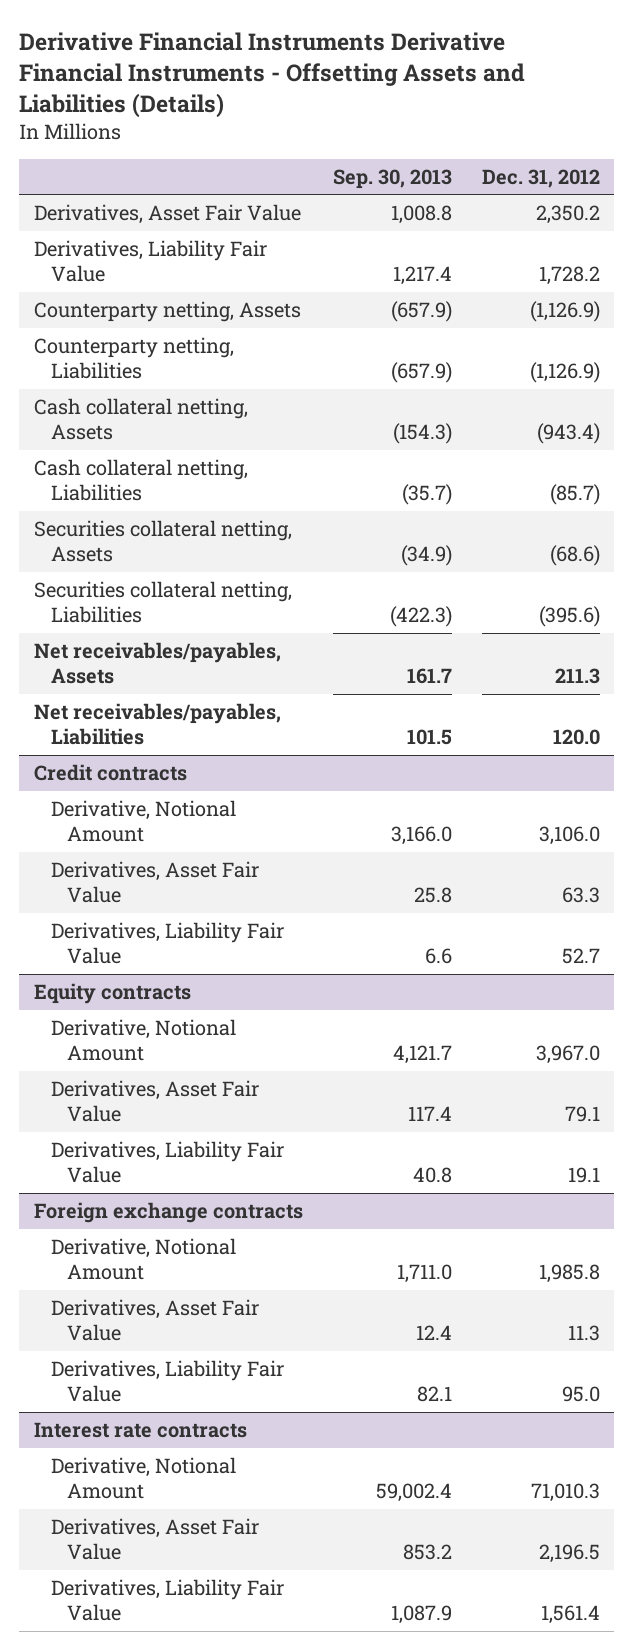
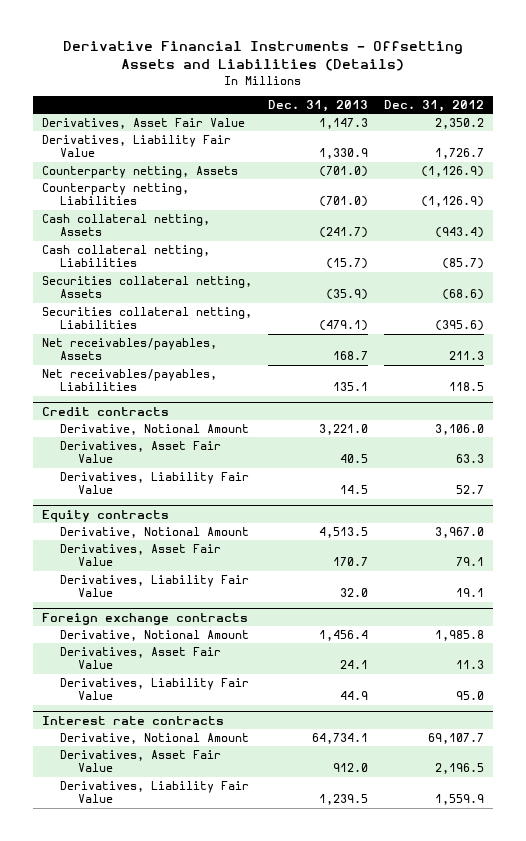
[19,32,526,118] Derivative Financial Instruments Derivative Financial Instruments - Offsetting Assets and Liabilities (Details) -> [63,41,464,72] Derivative Financial Instruments - Offsetting Assets and Liabilities (Details)
[332,168,452,189] Sep. 30, 2013 -> none
none -> [268,100,369,113] Dec. 31, 2013
[538,266,600,286] 1,728.2 -> [435,148,485,160] 1,726.7
[552,729,600,746] 120.0 -> [449,382,485,392] 118.5
[530,1483,600,1503] 71,010.3 -> [428,733,485,745] 69,107.7
[540,1605,600,1625] 1,561.4 -> [435,794,485,806] 1,559.9

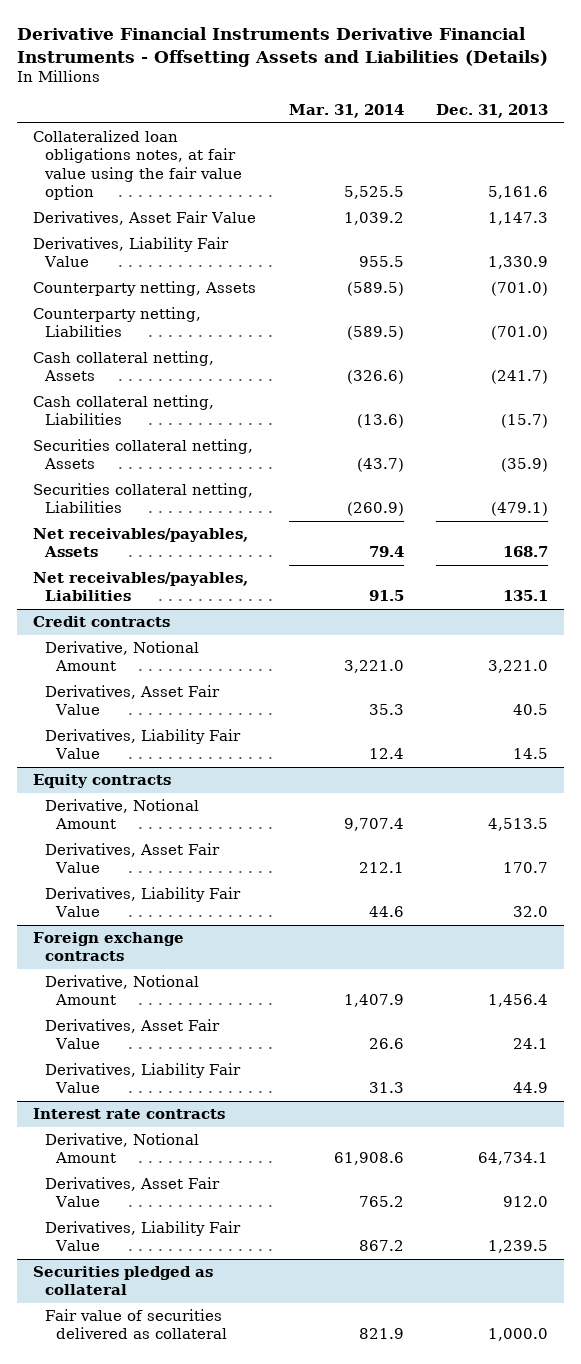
[63,41,464,72] Derivative Financial Instruments - Offsetting Assets and Liabilities (Details) -> [17,26,549,67] Derivative Financial Instruments Derivative Financial Instruments - Offsetting Assets and Liabilities (Details)
[384,100,485,113] Dec. 31, 2012 -> none
none -> [288,104,404,119] Mar. 31, 2014
none -> [33,130,242,200] Collateralized loan obligations notes, at fair value using the fair value option
none -> [33,1266,214,1296] Securities pledged as collateral
none -> [44,1309,228,1340] Fair value of securities delivered as collateral

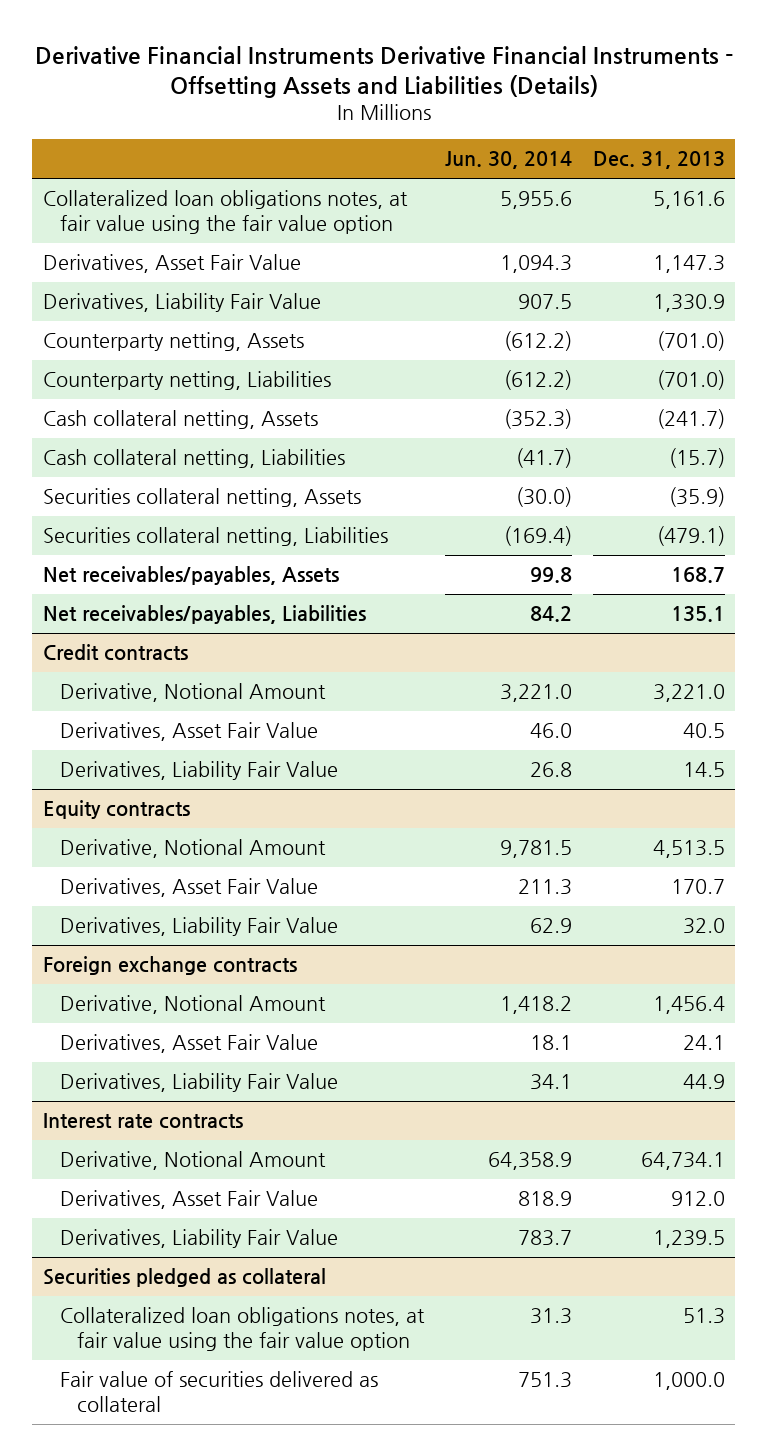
[288,104,404,119] Mar. 31, 2014 -> none
none -> [444,151,572,170] Jun. 30, 2014
none -> [59,1307,425,1352] Collateralized loan obligations notes, at fair value using the fair value option

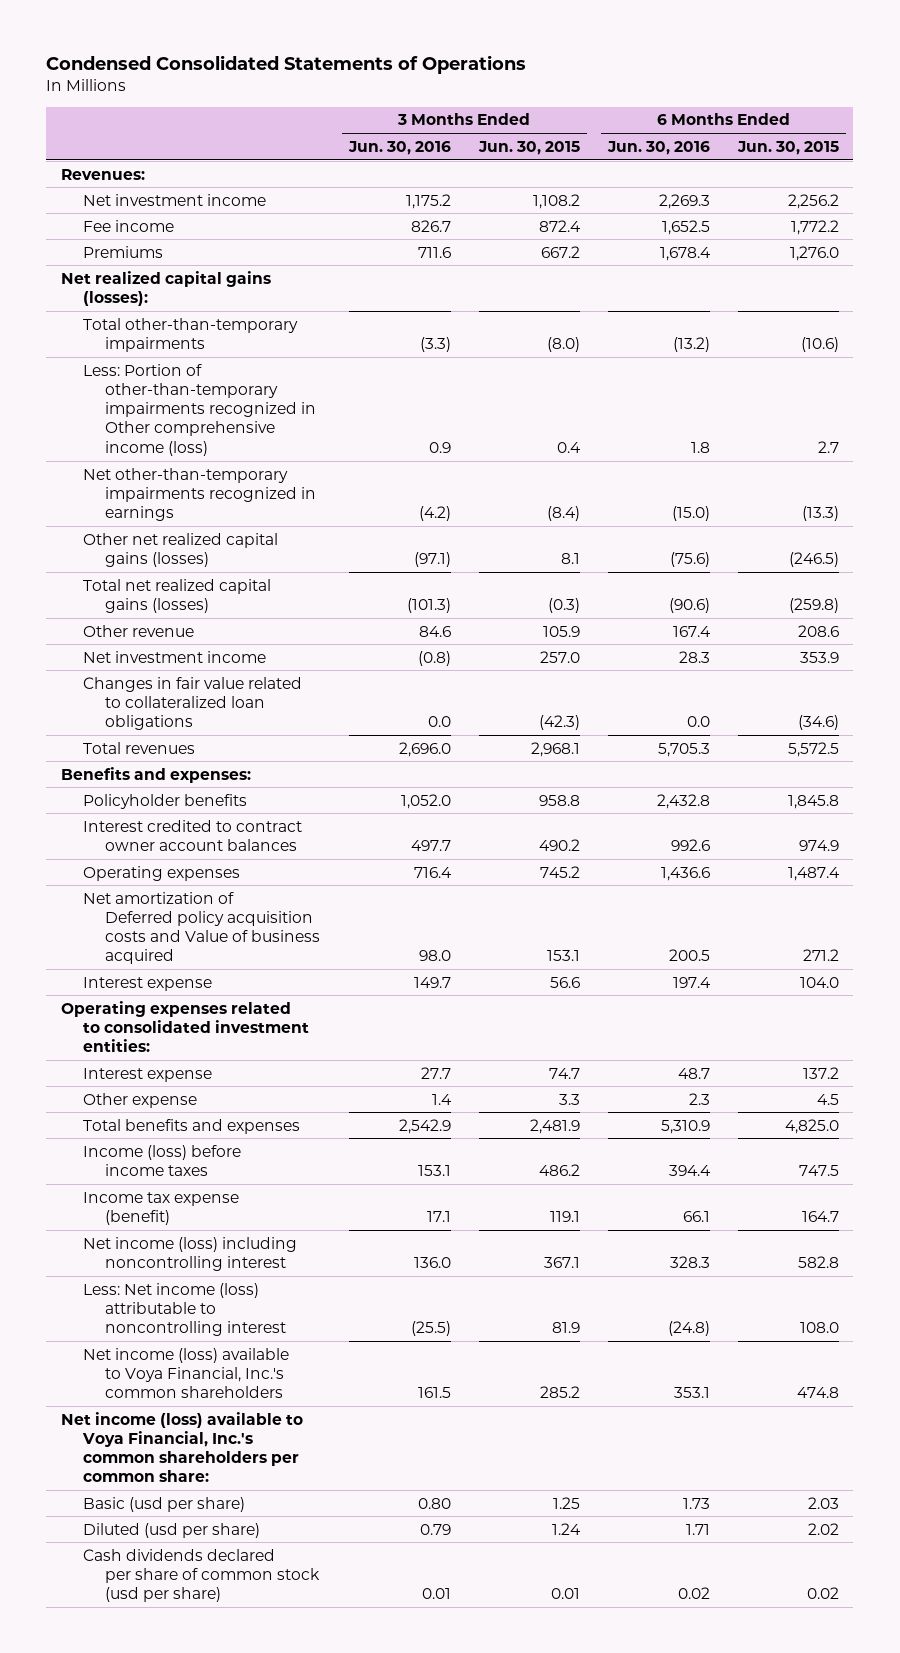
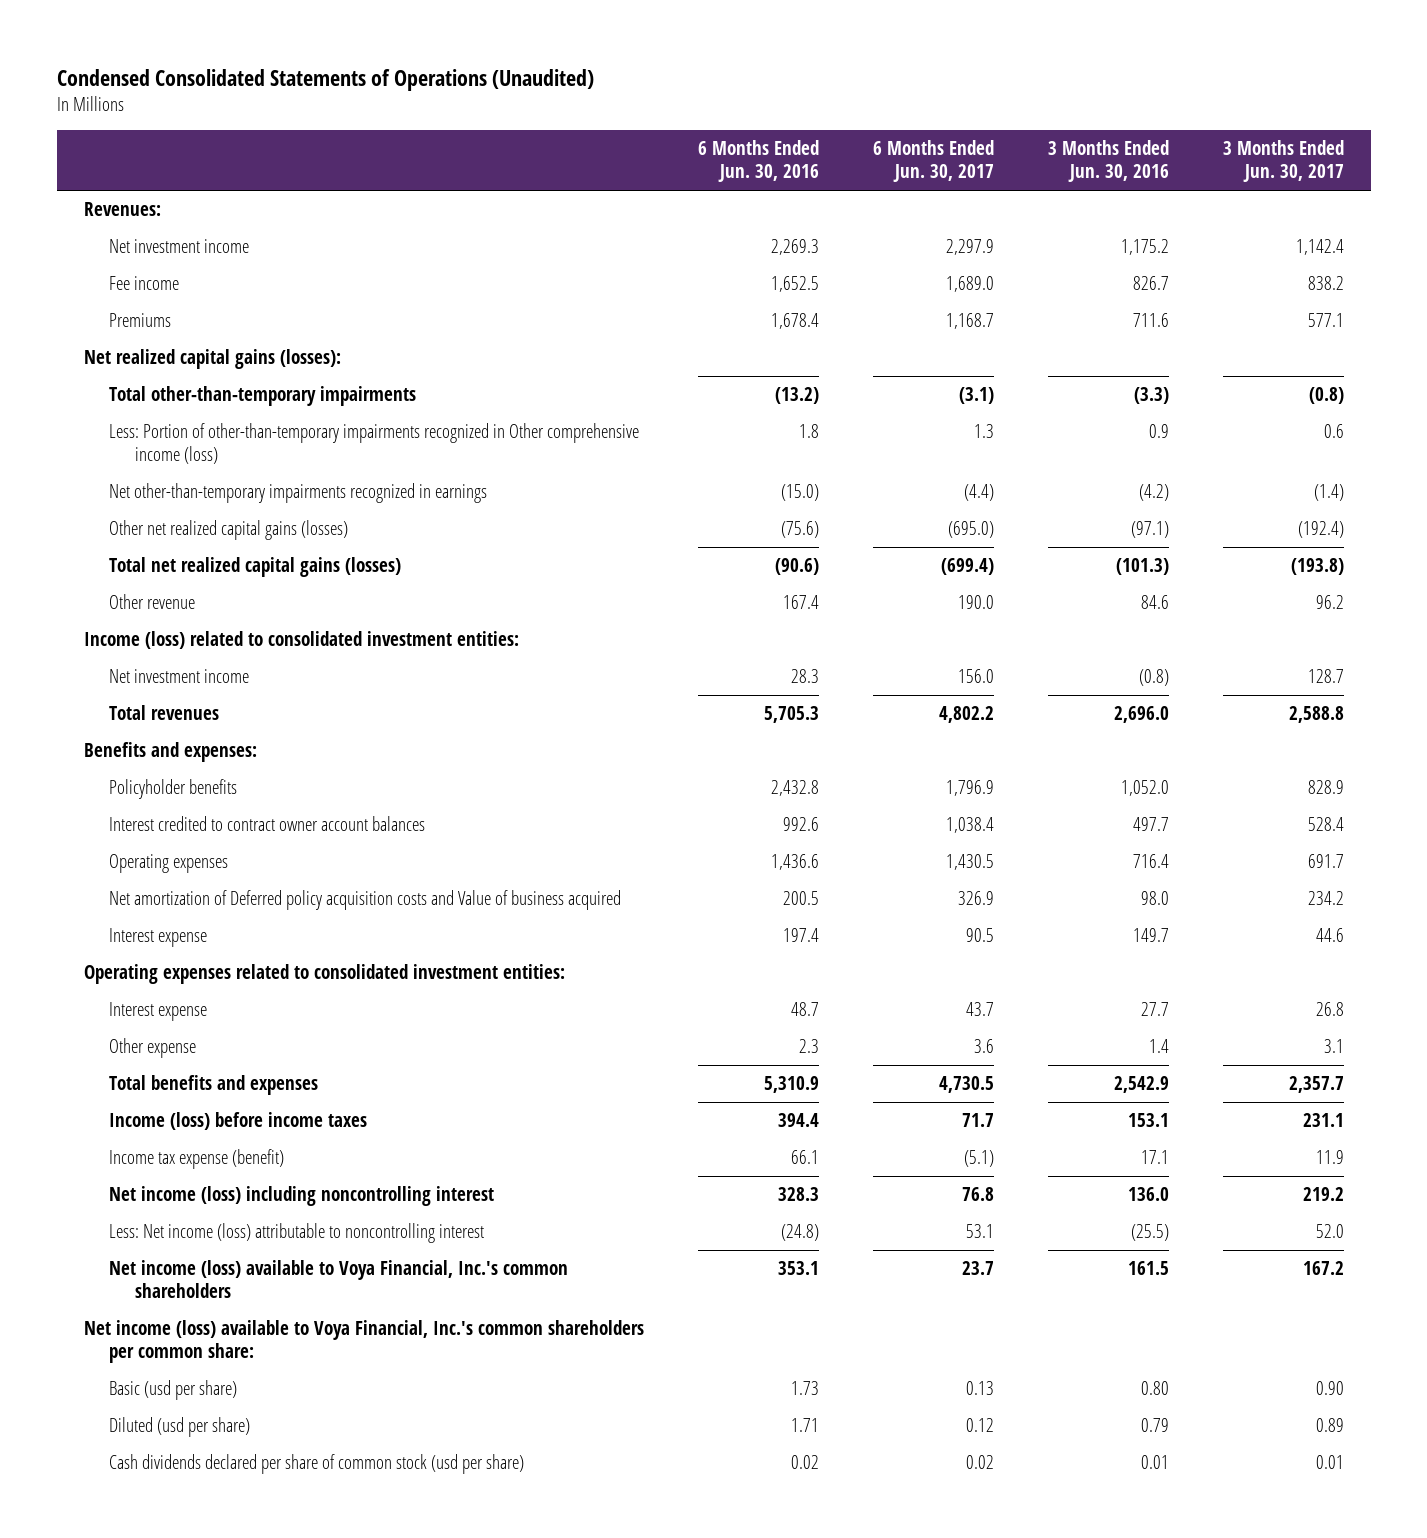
[46,55,527,75] Condensed Consolidated Statements of Operations -> [56,68,594,91] Condensed Consolidated Statements of Operations (Unaudited)
[477,140,580,155] Jun. 30, 2015 -> none
[737,140,840,155] Jun. 30, 2015 -> none
none -> [872,140,994,183] 6 Months Ended Jun. 30, 2017
none -> [1222,140,1344,183] 3 Months Ended Jun. 30, 2017
none -> [83,631,519,650] Income (loss) related to consolidated investment entities:
[82,676,302,731] Changes in fair value related to collateralized loan obligations -> none

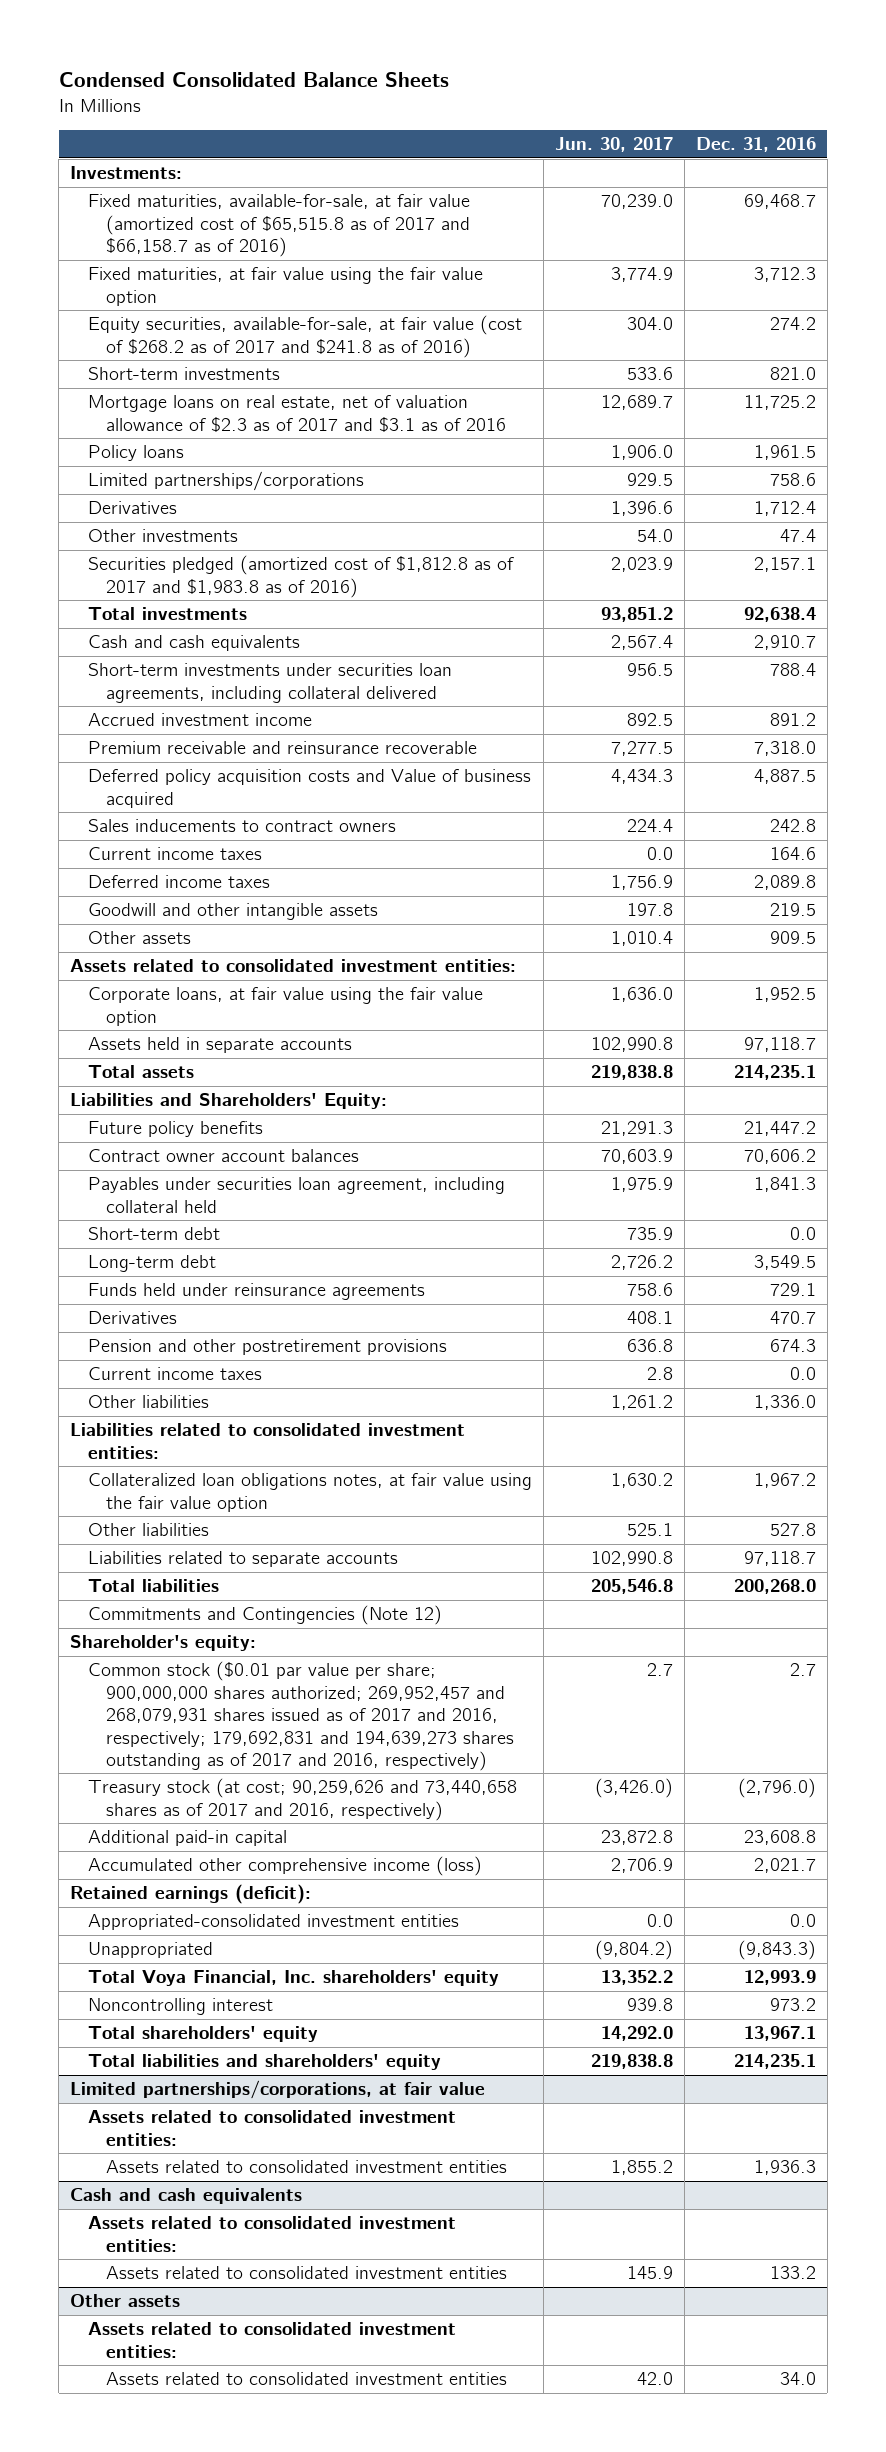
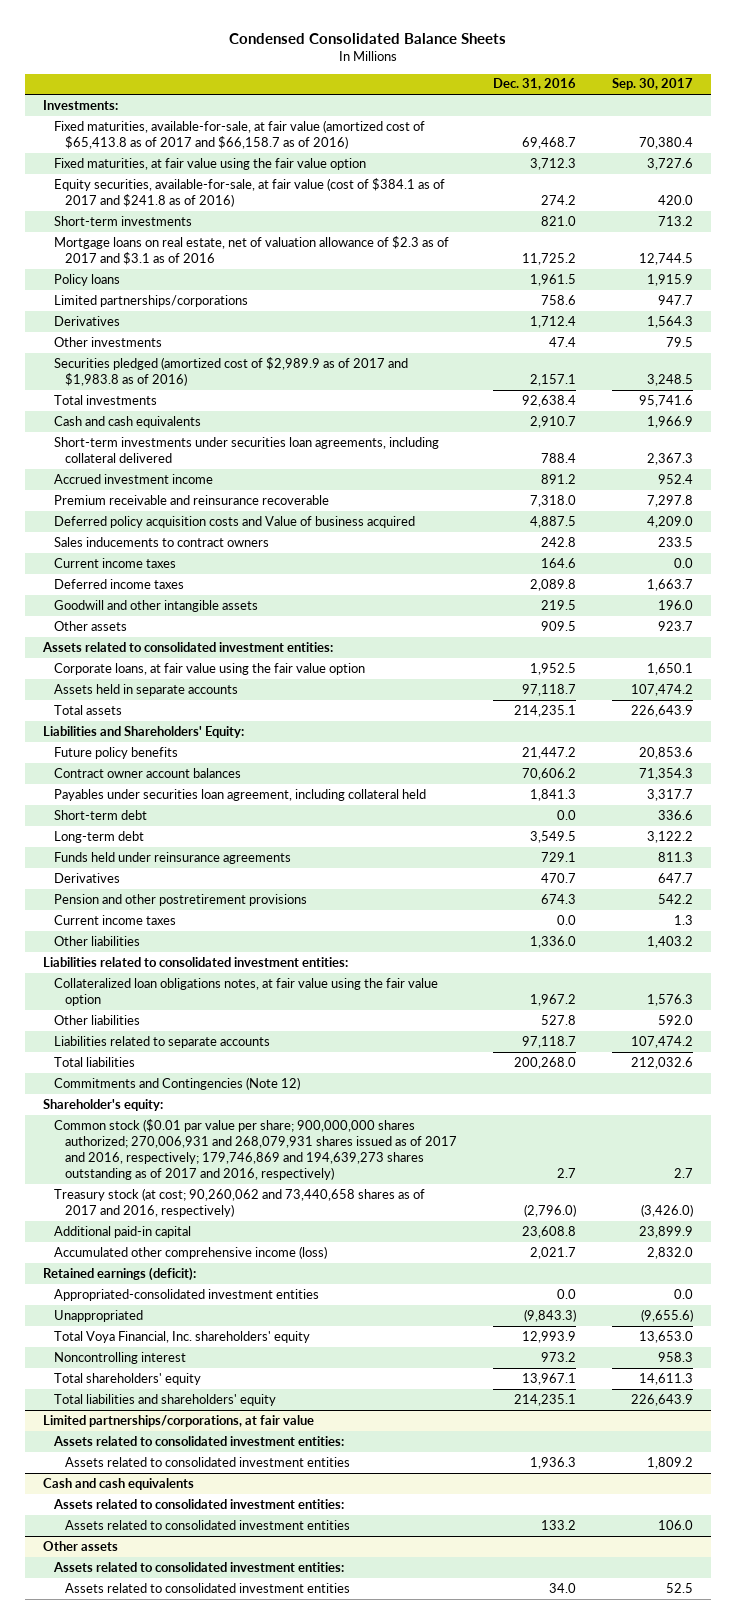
[554,137,673,153] Jun. 30, 2017 -> none
none -> [612,78,694,91] Sep. 30, 2017
[88,194,471,258] Fixed maturities, available-for-sale, at fair value (amortized cost of $65,515.8 as of 2017 and $66,158.7 as of 2016) -> [54,119,426,149] Fixed maturities, available-for-sale, at fair value (amortized cost of $65,413.8 as of 2017 and $66,158.7 as of 2016)
[88,315,523,358] Equity securities, available-for-sale, at fair value (cost of $268.2 as of 2017 and $241.8 as of 2016) -> [54,177,446,207] Equity securities, available-for-sale, at fair value (cost of $384.1 as of 2017 and $241.8 as of 2016)
[88,555,515,598] Securities pledged (amortized cost of $1,812.8 as of 2017 and $1,983.8 as of 2016) -> [54,356,409,386] Securities pledged (amortized cost of $2,989.9 as of 2017 and $1,983.8 as of 2016)
[88,1661,515,1772] Common stock ($0.01 par value per share; 900,000,000 shares authorized; 269,952,457 and 268,079,931 shares issued as of 2017 and 2016, respectively; 179,692,831 and 194,639,273 shares outstanding as of 2017 and 2016, respectively) -> [54,1118,458,1181] Common stock ($0.01 par value per share; 900,000,000 shares authorized; 270,006,931 and 268,079,931 shares issued as of 2017 and 2016, respectively; 179,746,869 and 194,639,273 shares outstanding as of 2017 and 2016, respectively)
[88,1778,518,1821] Treasury stock (at cost; 90,259,626 and 73,440,658 shares as of 2017 and 2016, respectively) -> [54,1187,426,1217] Treasury stock (at cost; 90,260,062 and 73,440,658 shares as of 2017 and 2016, respectively)

